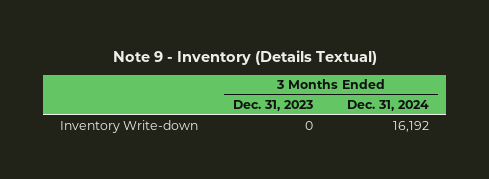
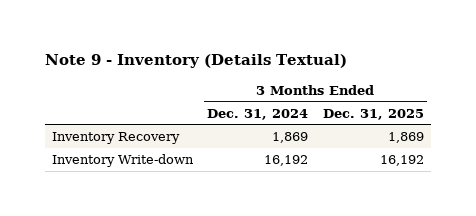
[232,100,313,112] Dec. 31, 2023 -> none
none -> [322,108,424,120] Dec. 31, 2025
none -> [51,132,180,145] Inventory Recovery

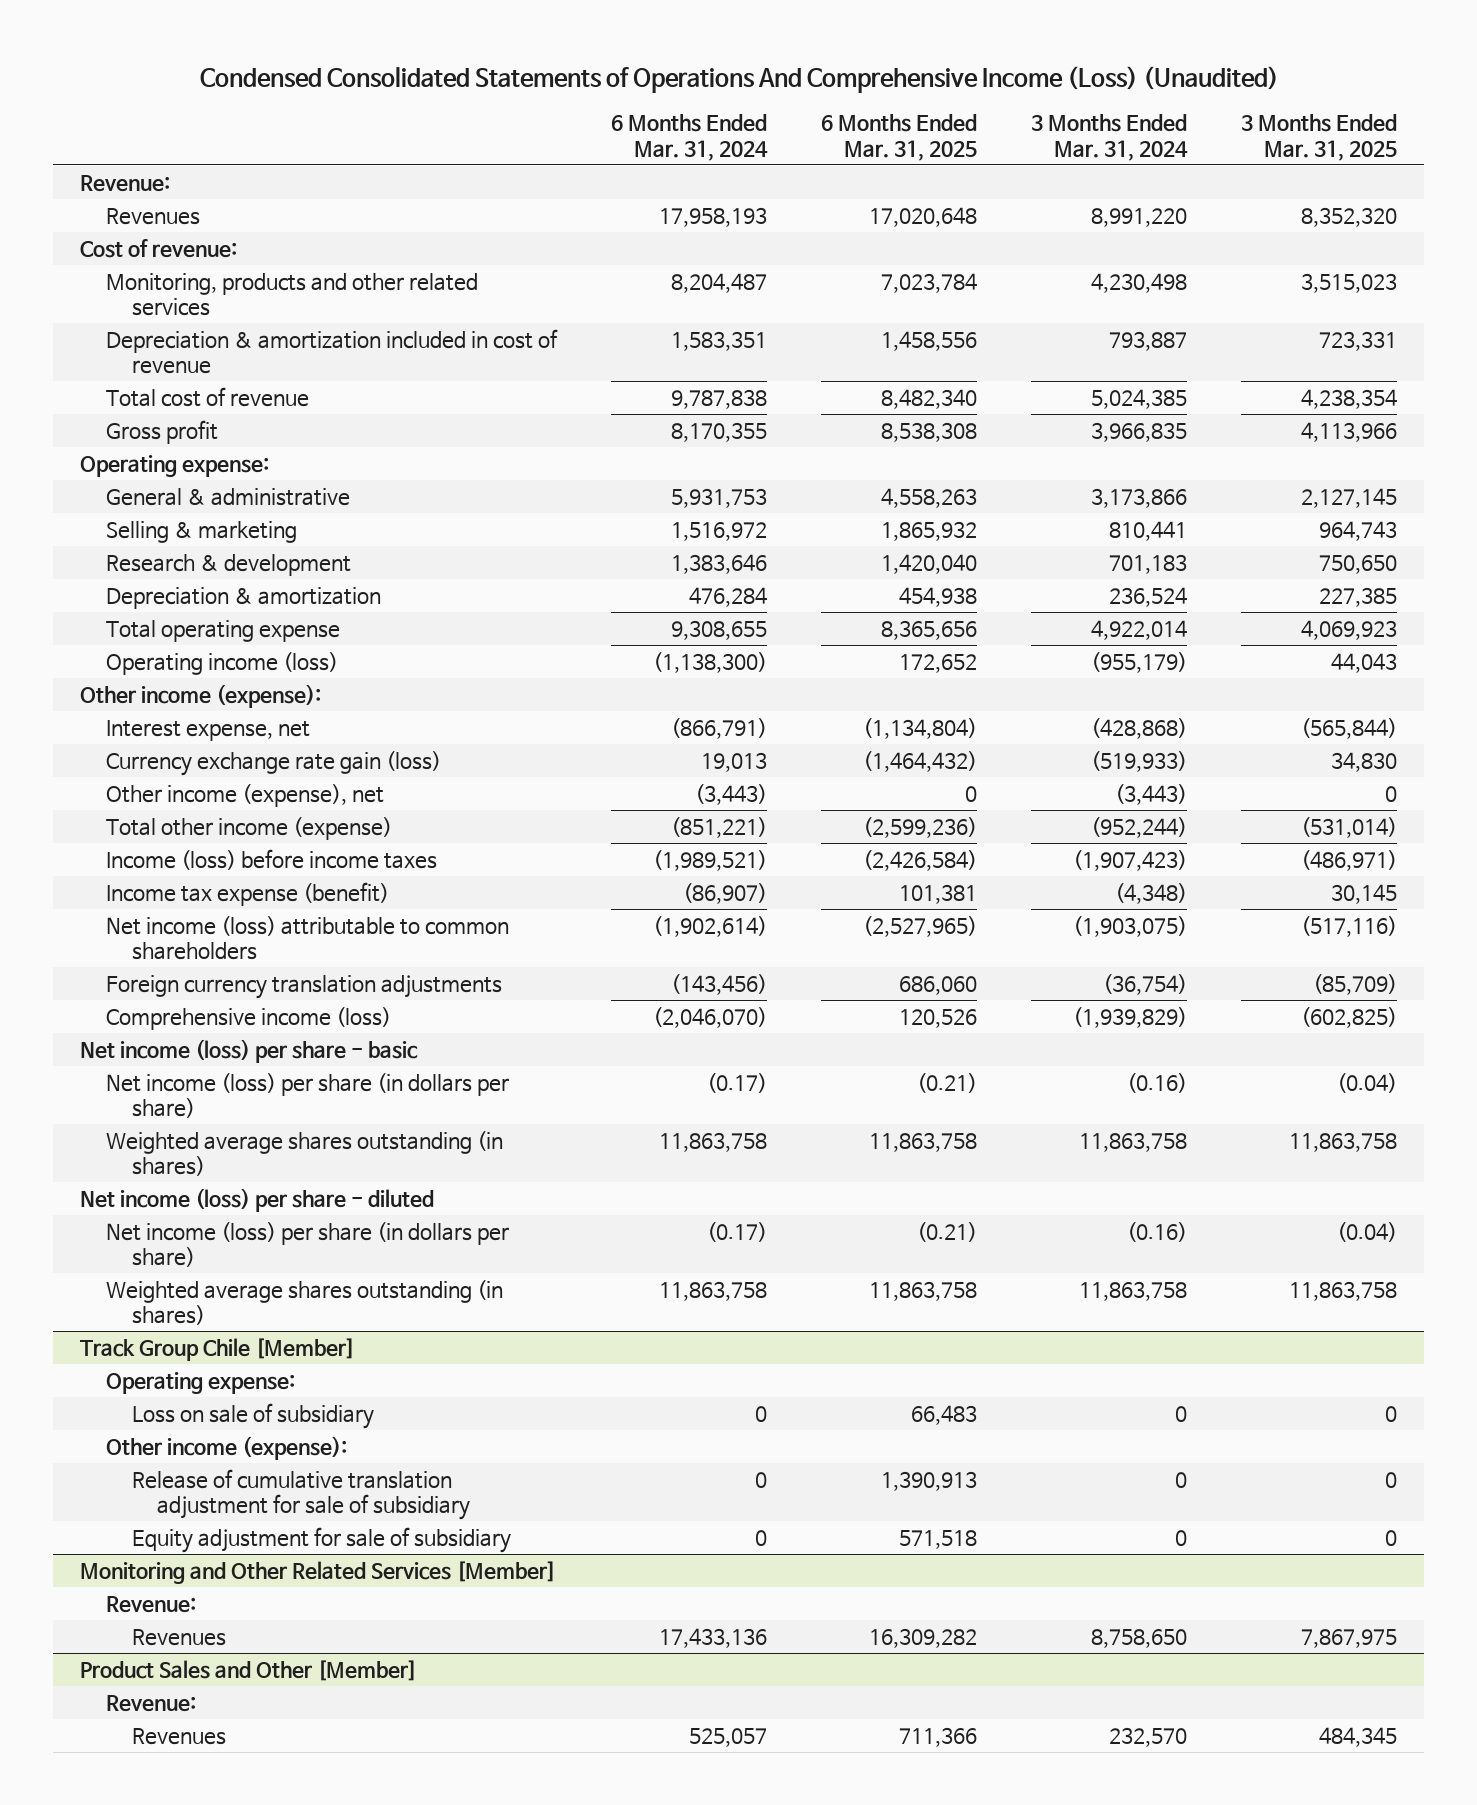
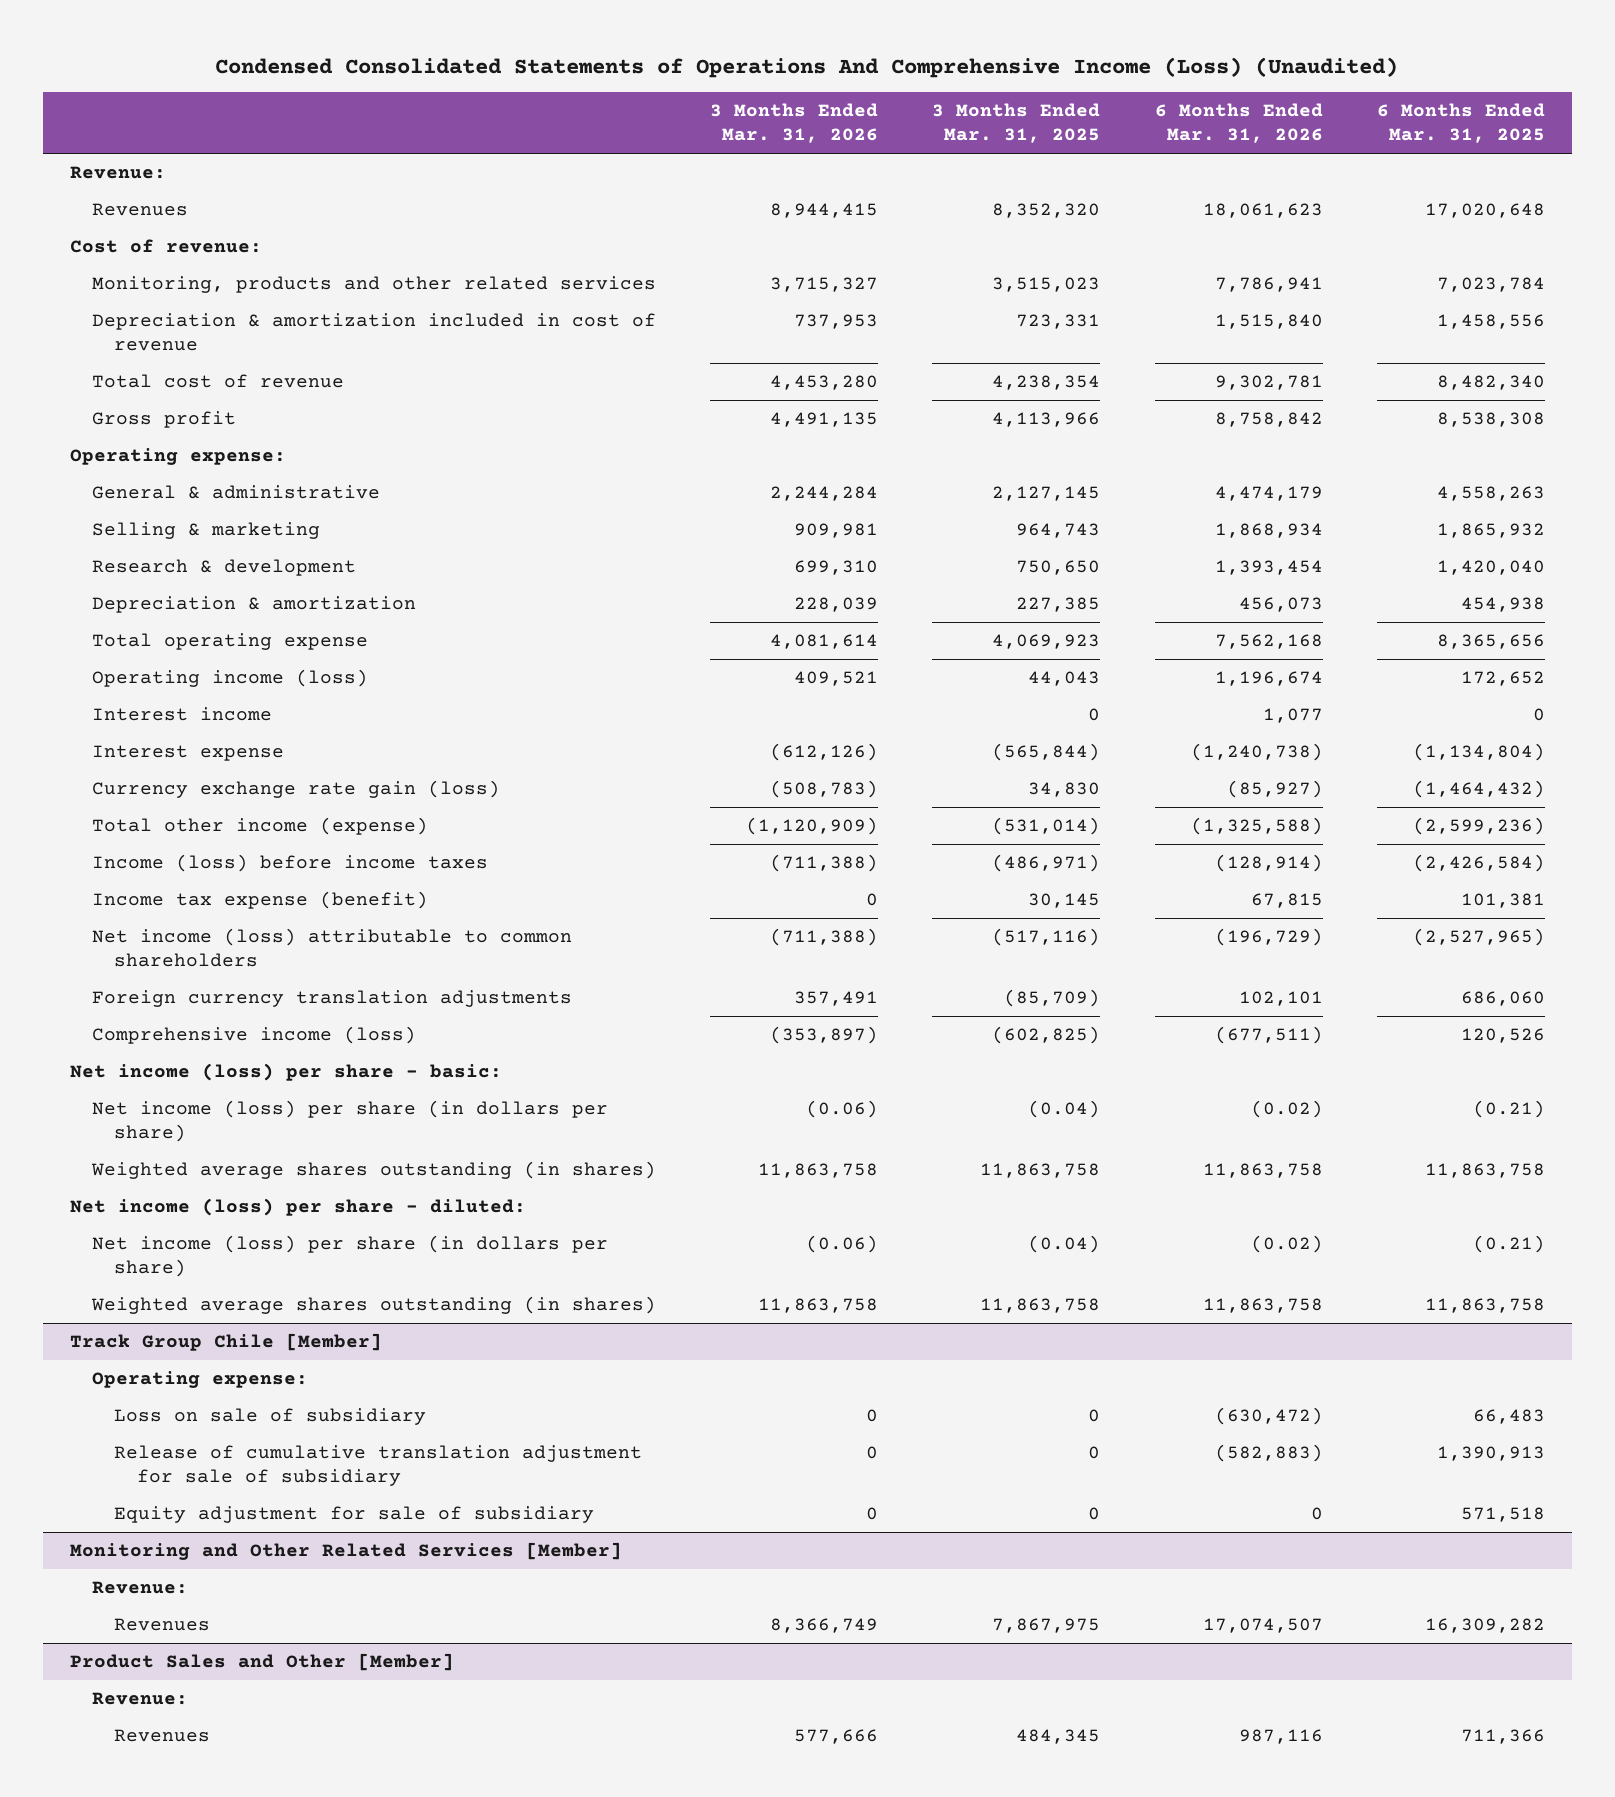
[610,114,768,161] 6 Months Ended Mar. 31, 2024 -> none
[1030,114,1188,161] 3 Months Ended Mar. 31, 2024 -> none
none -> [710,103,879,144] 3 Months Ended Mar. 31, 2026
none -> [1154,103,1323,144] 6 Months Ended Mar. 31, 2026
[80,683,322,708] Other income (expense): -> none
none -> [91,707,272,722] Interest income
[106,719,311,741] Interest expense, net -> [91,745,284,762] Interest expense
[106,783,385,807] Other income (expense), net -> none
[80,1038,419,1063] Net income (loss) per share - basic -> [69,1063,502,1082] Net income (loss) per share - basic:
[80,1187,435,1212] Net income (loss) per share - diluted -> [69,1198,526,1217] Net income (loss) per share - diluted:
[106,1435,348,1460] Other income (expense): -> none

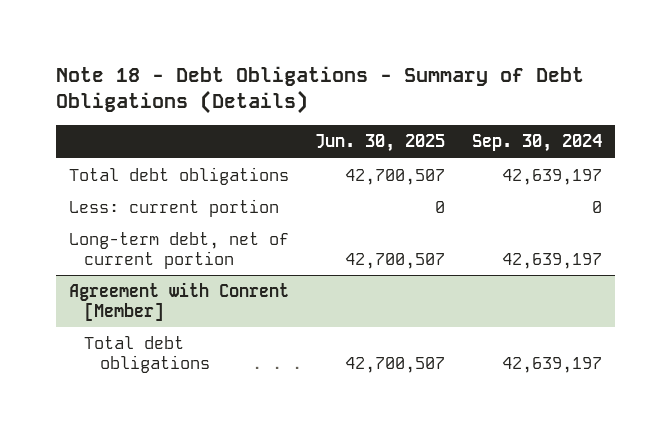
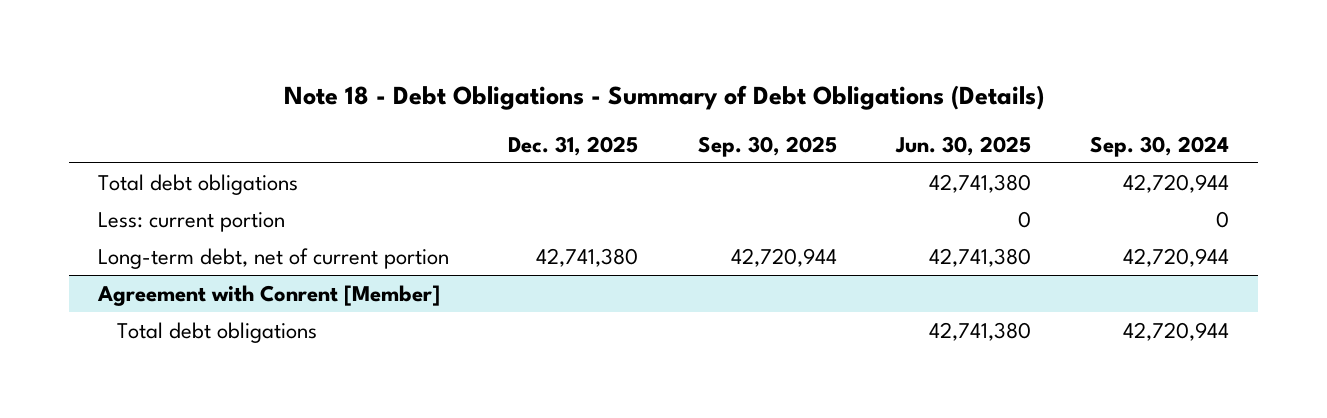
none -> [508,135,639,156] Dec. 31, 2025
none -> [697,135,837,157] Sep. 30, 2025
[345,169,446,186] 42,700,507 -> [928,173,1031,193] 42,741,380
[501,169,602,186] 42,639,197 -> [1122,173,1229,193] 42,720,944
[345,252,446,269] 42,700,507 -> [928,247,1031,267] 42,741,380
[501,252,602,269] 42,639,197 -> [1122,247,1229,267] 42,720,944
[345,356,446,373] 42,700,507 -> [928,321,1031,341] 42,741,380
[501,356,602,373] 42,639,197 -> [1122,321,1229,341] 42,720,944

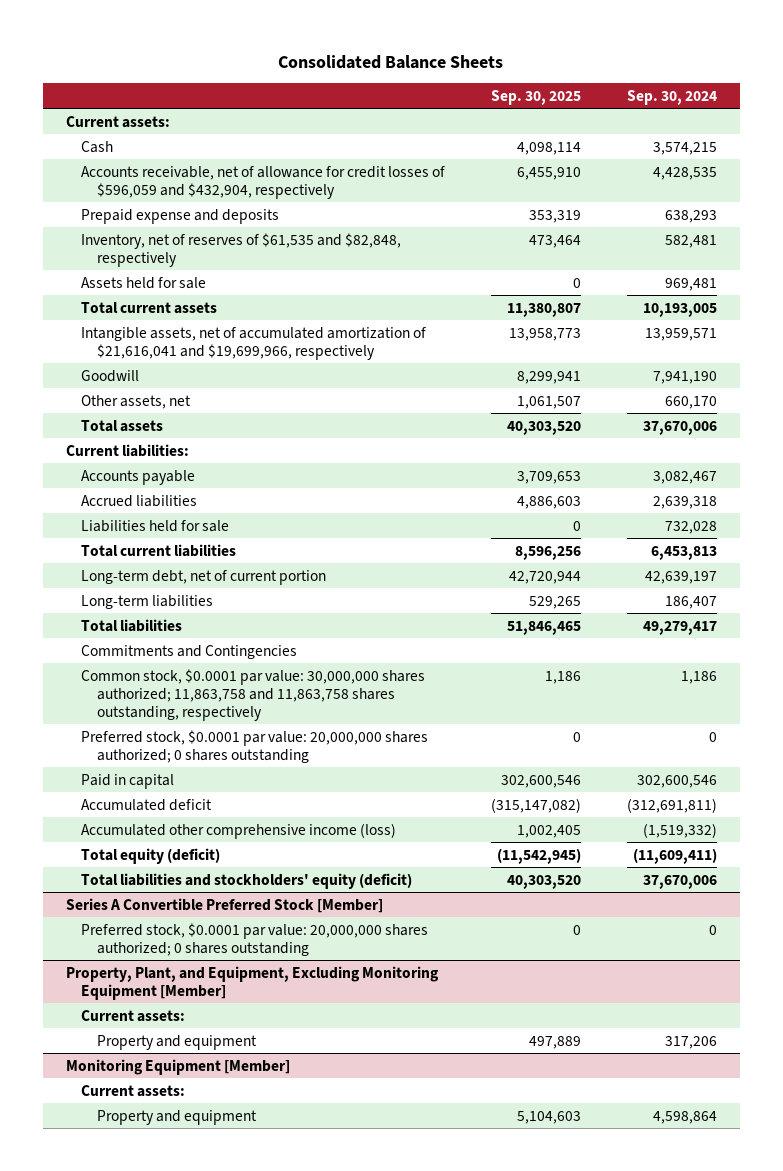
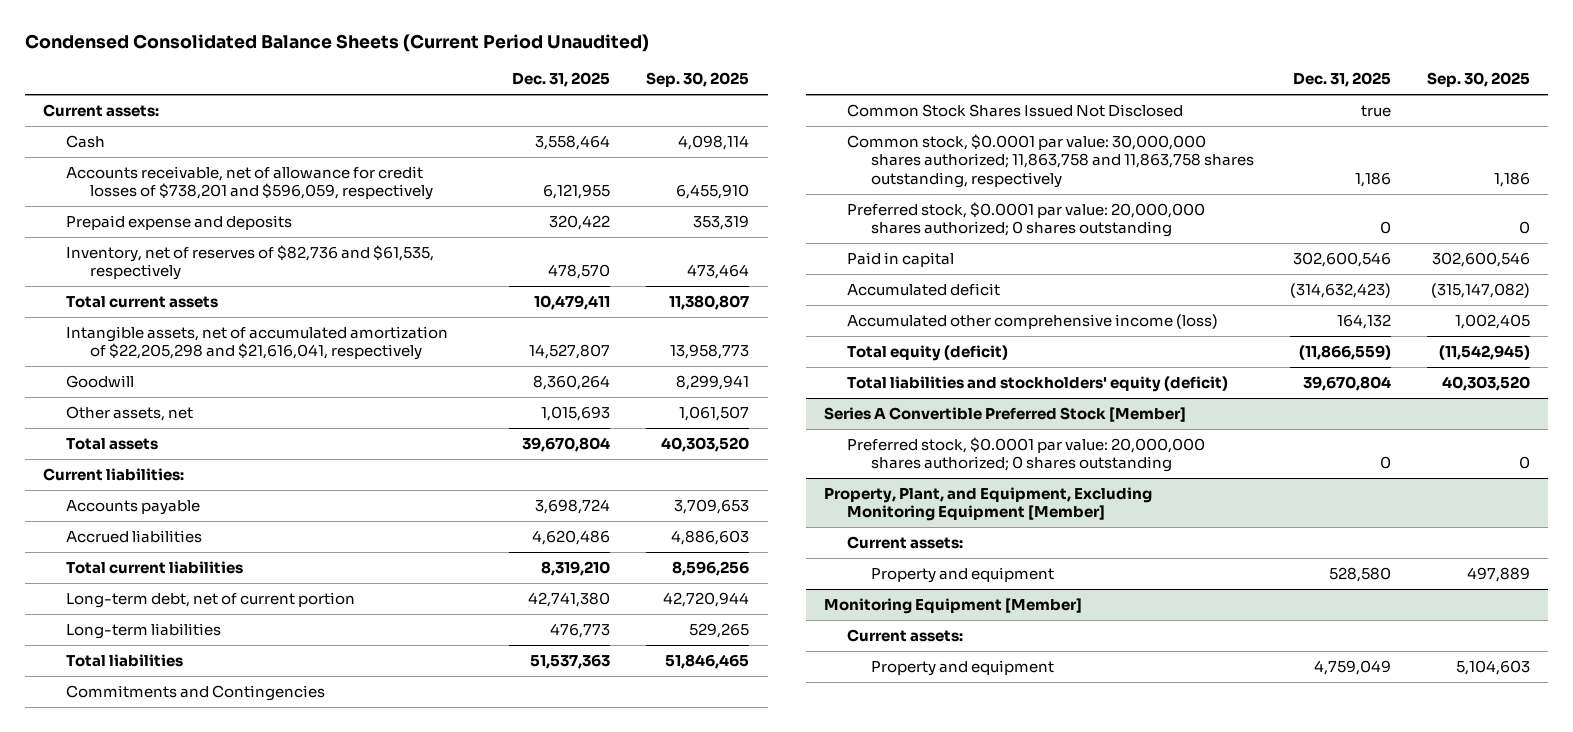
[278,54,504,69] Consolidated Balance Sheets -> [24,34,649,53] Condensed Consolidated Balance Sheets (Current Period Unaudited)
[626,89,717,105] Sep. 30, 2024 -> none
none -> [512,72,611,88] Dec. 31, 2025
[81,165,446,199] Accounts receivable, net of allowance for credit losses of $596,059 and $432,904, respectively -> [66,165,433,201] Accounts receivable, net of allowance for credit losses of $738,201 and $596,059, respectively
[81,276,207,289] Assets held for sale -> none
[81,232,402,267] Inventory, net of reserves of $61,535 and $82,848, respectively -> [66,244,435,281] Inventory, net of reserves of $82,736 and $61,535, respectively
[81,326,427,360] Intangible assets, net of accumulated amortization of $21,616,041 and $19,699,966, respectively -> [66,325,449,361] Intangible assets, net of accumulated amortization of $22,205,298 and $21,616,041, respectively
[81,519,230,532] Liabilities held for sale -> none
none -> [847,103,1184,117] Common Stock Shares Issued Not Disclosed

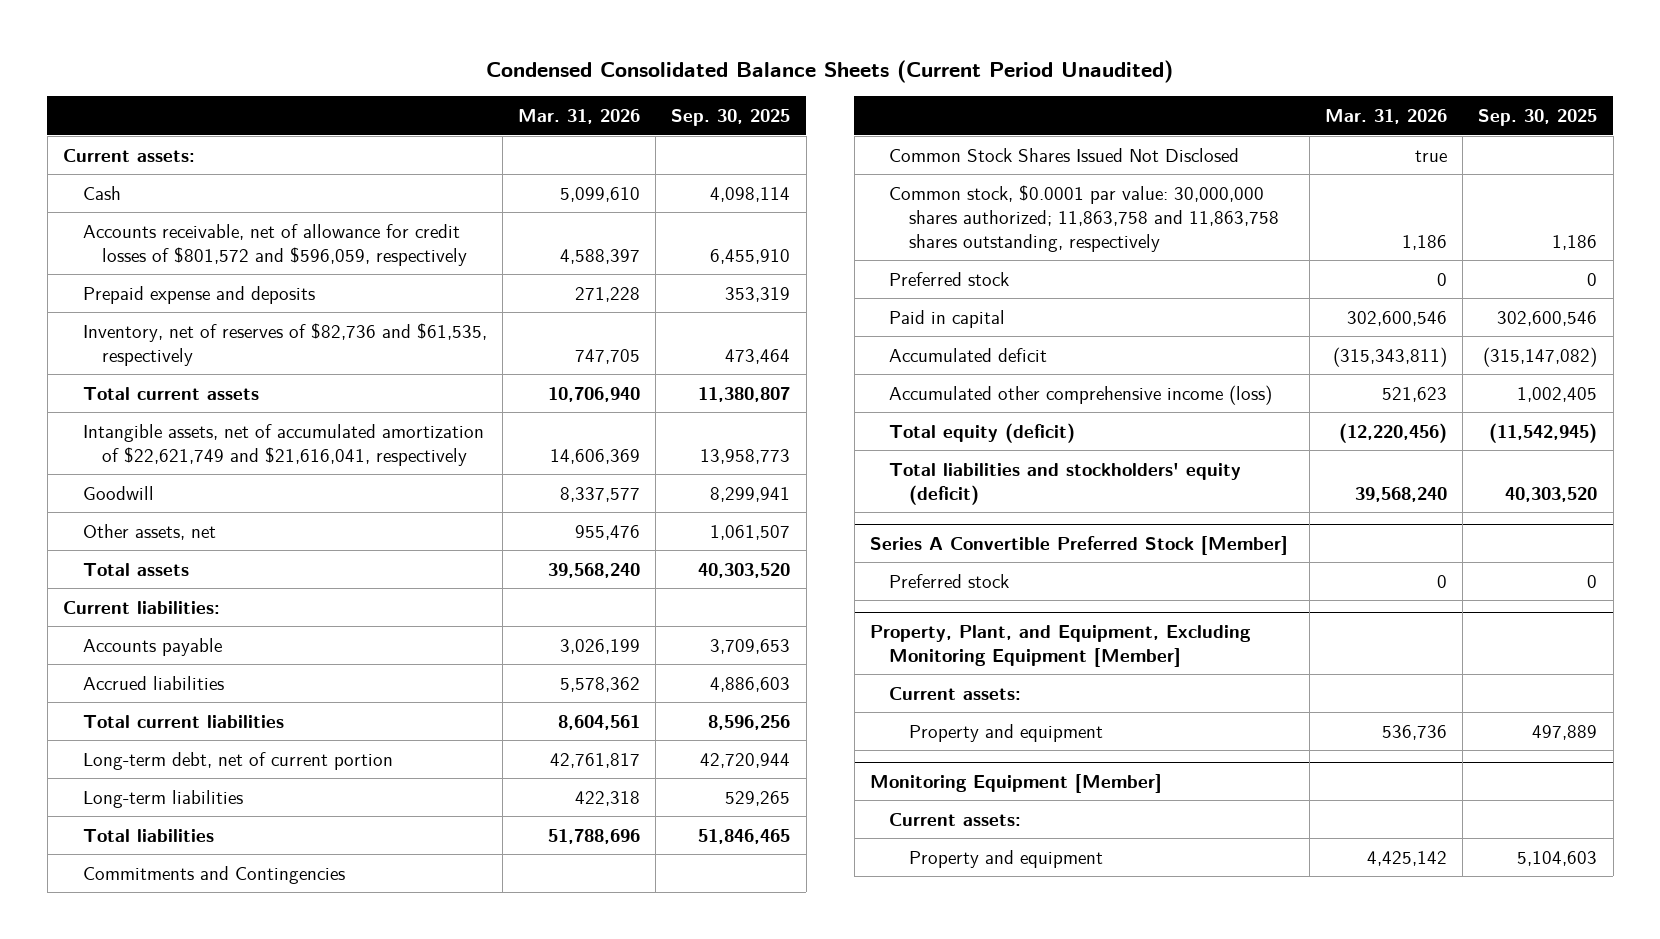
[512,72,611,88] Dec. 31, 2025 -> none
none -> [518,109,641,125] Mar. 31, 2026
[66,165,433,201] Accounts receivable, net of allowance for credit losses of $738,201 and $596,059, respectively -> [82,223,468,266] Accounts receivable, net of allowance for credit losses of $801,572 and $596,059, respectively
[66,325,449,361] Intangible assets, net of accumulated amortization of $22,205,298 and $21,616,041, respectively -> [82,423,484,466] Intangible assets, net of accumulated amortization of $22,621,749 and $21,616,041, respectively
[847,201,1206,238] Preferred stock, $0.0001 par value: 20,000,000 shares authorized; 0 shares outstanding -> [889,271,1010,286] Preferred stock
[847,436,1206,473] Preferred stock, $0.0001 par value: 20,000,000 shares authorized; 0 shares outstanding -> [889,573,1010,588] Preferred stock

